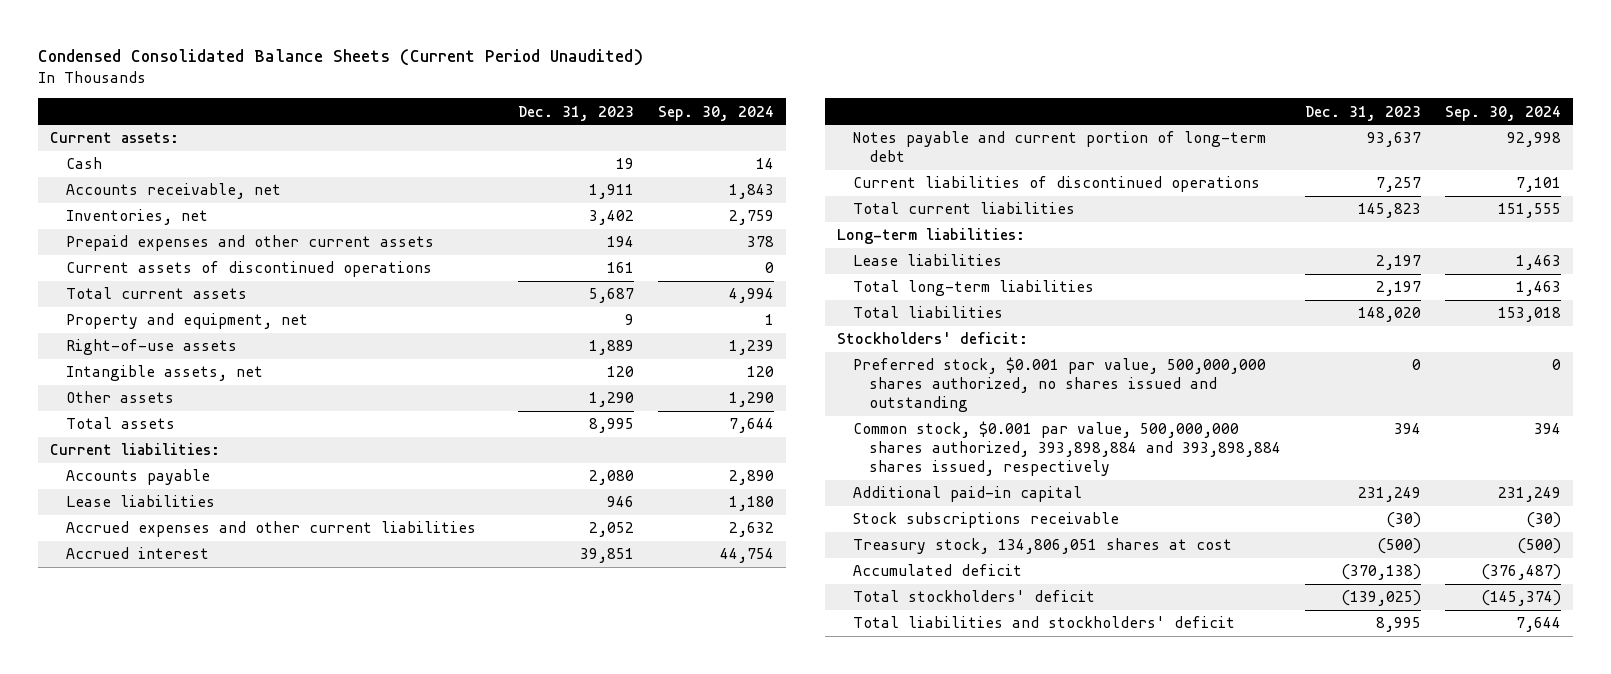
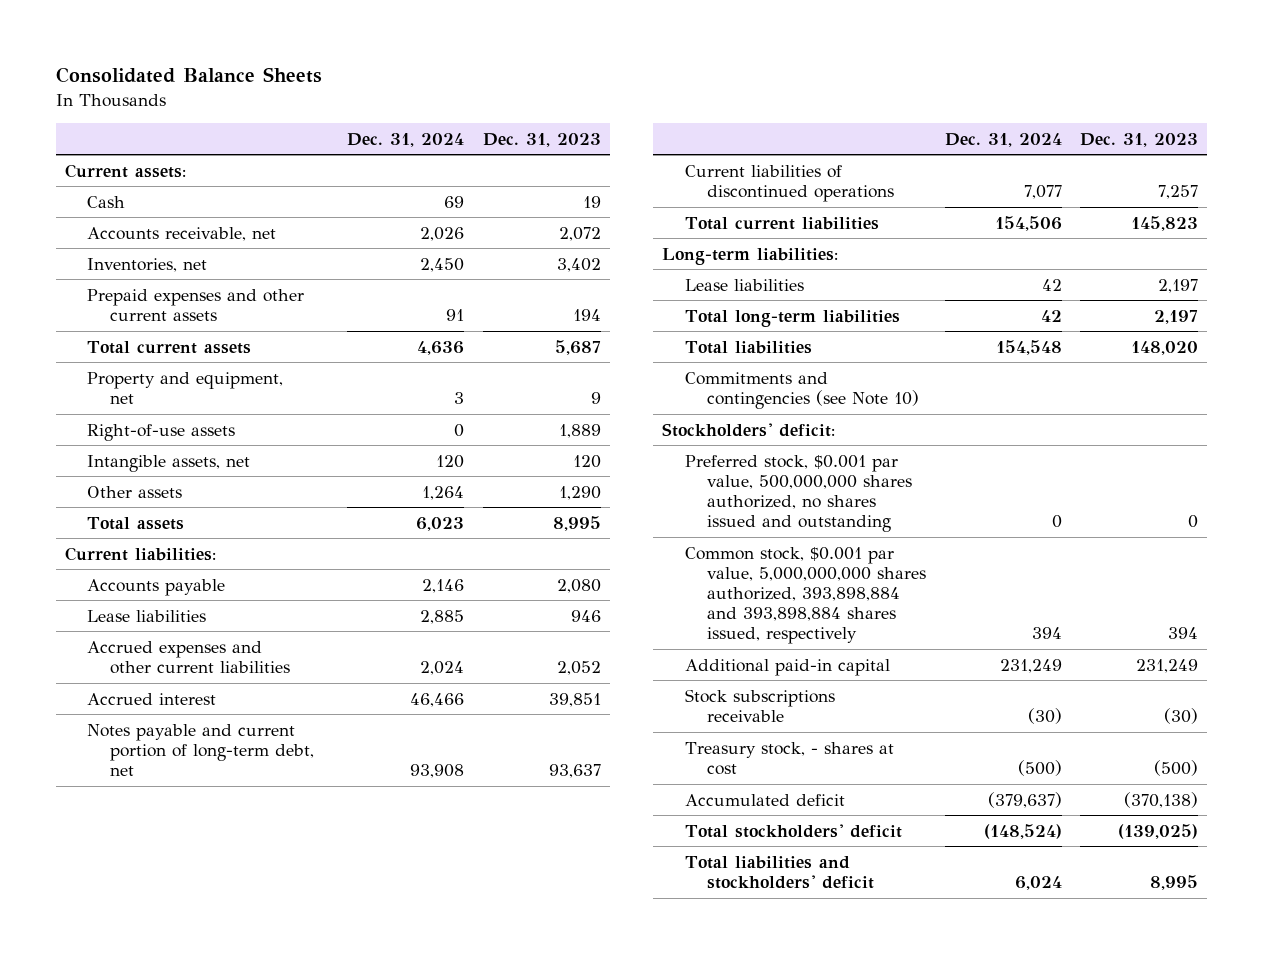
[38,49,644,67] Condensed Consolidated Balance Sheets (Current Period Unaudited) -> [55,67,322,84] Consolidated Balance Sheets
[658,105,775,121] Sep. 30, 2024 -> none
none -> [347,132,465,147] Dec. 31, 2024
[589,184,635,200] 1,911 -> [558,226,601,241] 2,072
[66,261,433,278] Current assets of discontinued operations -> none
[852,131,1266,163] Notes payable and current portion of long-term debt -> [87,723,315,777] Notes payable and current portion of long-term debt, net
none -> [684,371,920,409] Commitments and contingencies (see Note 10)
[852,421,1281,477] Common stock, $0.001 par value, 500,000,000 shares authorized, 393,898,884 and 393,898,884 shares issued, respectively -> [684,546,927,645] Common stock, $0.001 par value, 5,000,000,000 shares authorized, 393,898,884 and 393,898,884 shares issued, respectively
[852,538,1232,555] Treasury stock, 134,806,051 shares at cost -> [684,741,894,775] Treasury stock, - shares at cost

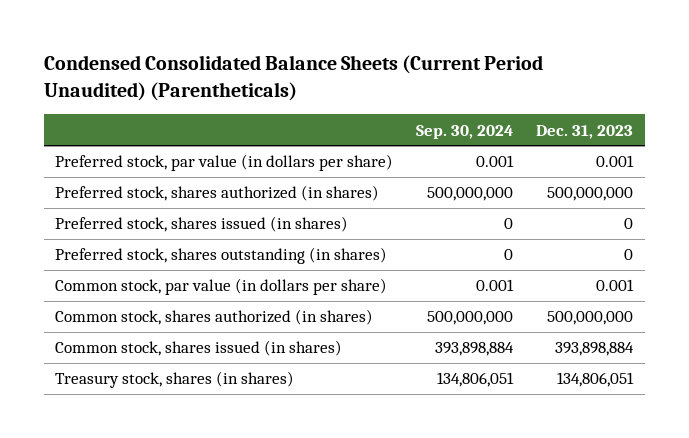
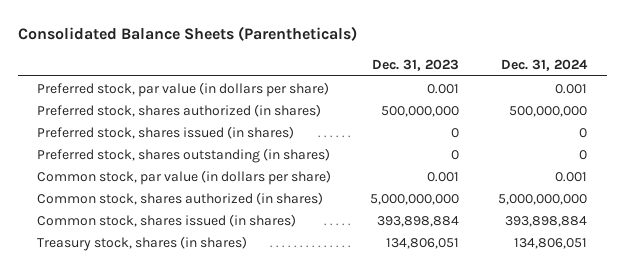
[43,55,543,102] Condensed Consolidated Balance Sheets (Current Period Unaudited) (Parentheticals) -> [17,26,357,42] Consolidated Balance Sheets (Parentheticals)
[416,124,514,139] Sep. 30, 2024 -> none
none -> [501,58,589,71] Dec. 31, 2024
[547,311,634,326] 500,000,000 -> [370,193,460,205] 5,000,000,000

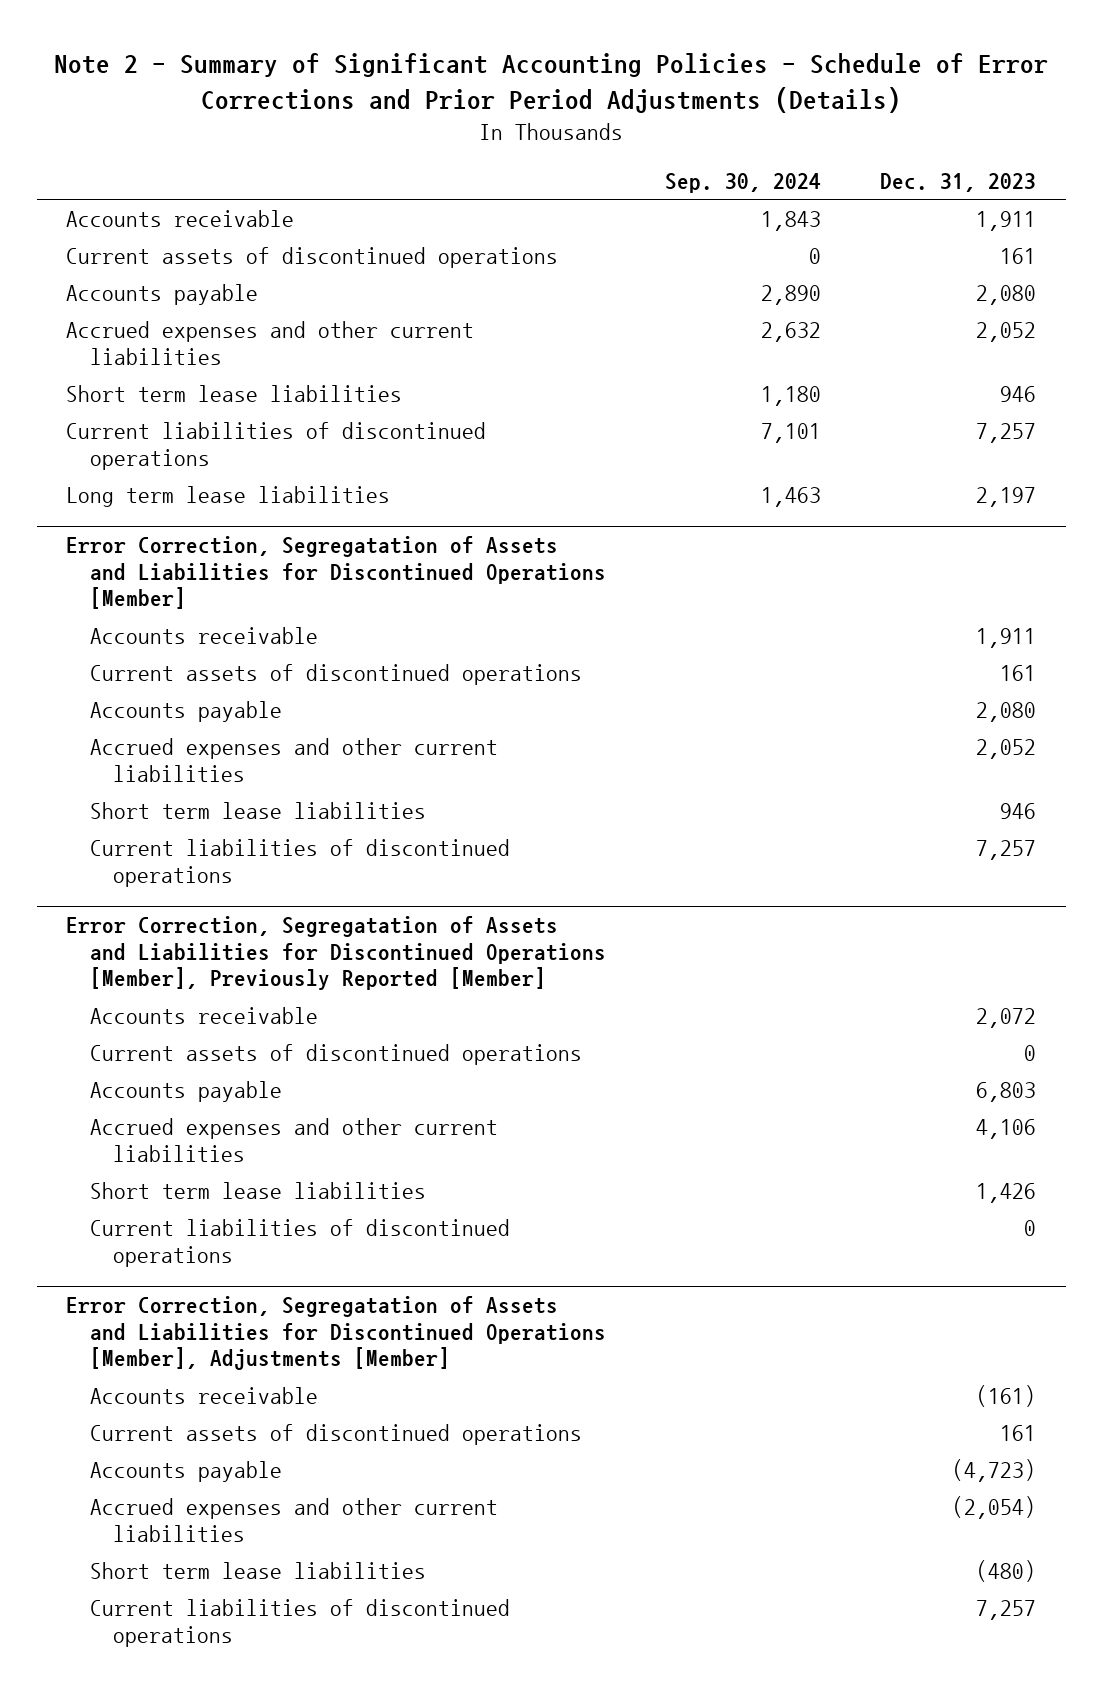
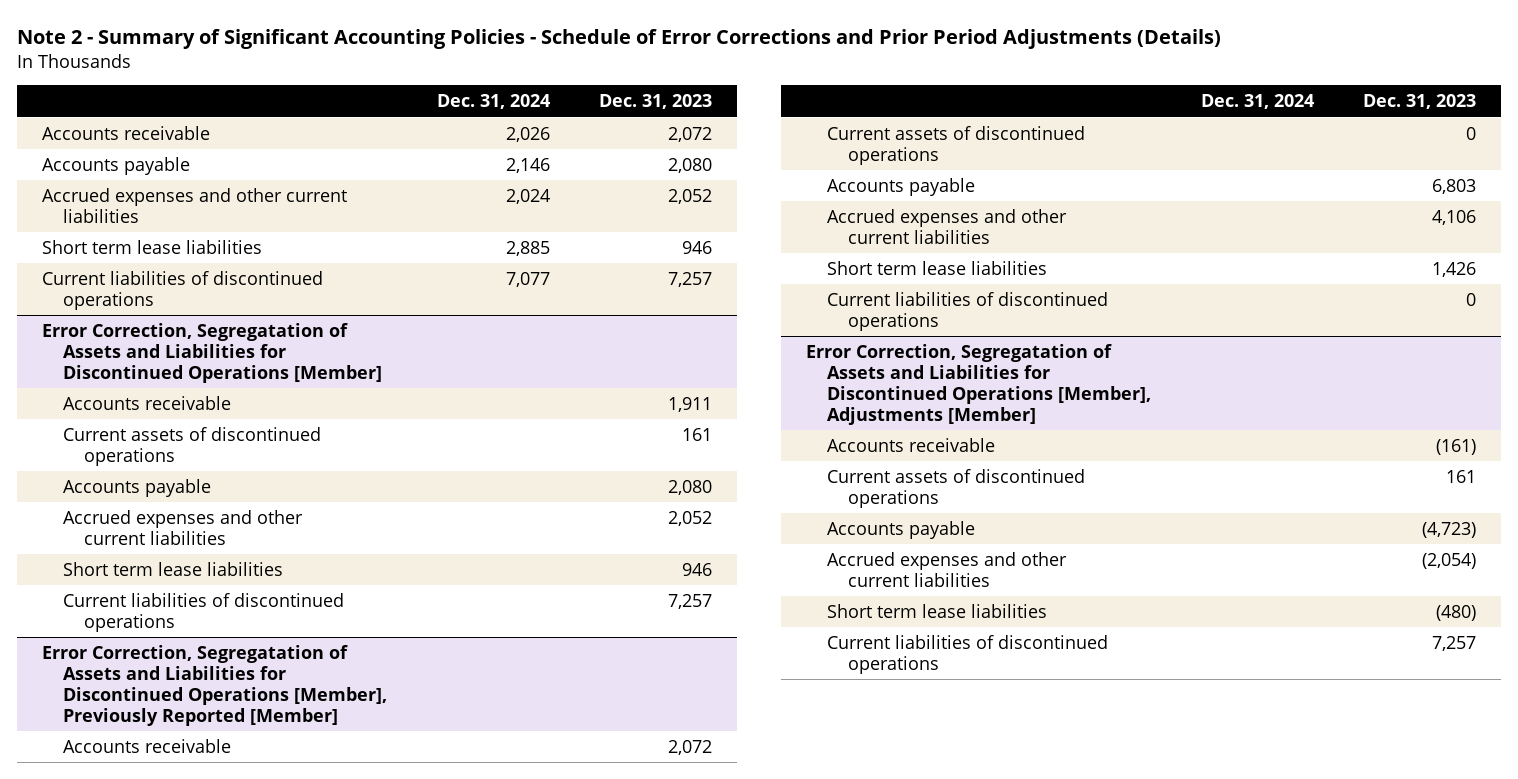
[665,172,822,193] Sep. 30, 2024 -> none
none -> [436,94,550,110] Dec. 31, 2024
[66,247,559,269] Current assets of discontinued operations -> none
[976,211,1037,232] 1,911 -> [668,126,713,142] 2,072
[66,486,391,508] Long term lease liabilities -> none

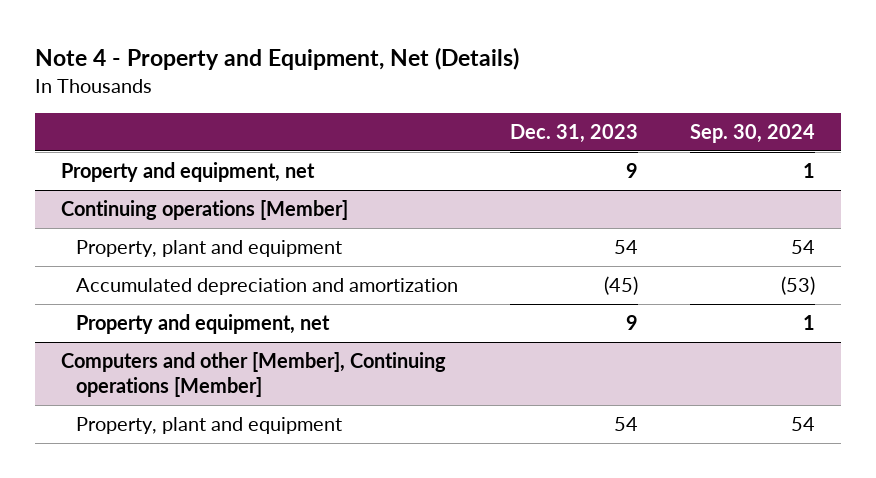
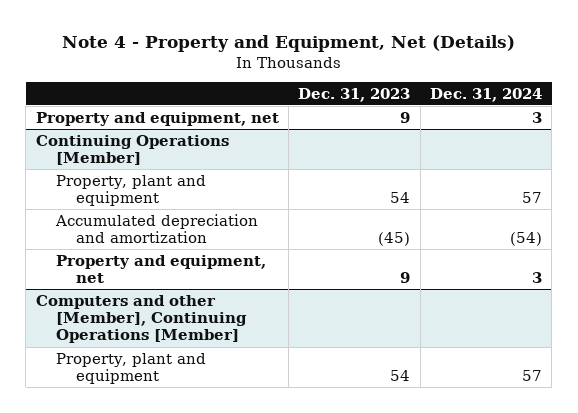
[690,123,816,143] Sep. 30, 2024 -> none
none -> [429,87,542,102] Dec. 31, 2024
[60,200,348,221] Continuing operations [Member] -> [35,134,229,166] Continuing Operations [Member]
[60,352,446,398] Computers and other [Member], Continuing operations [Member] -> [35,294,247,344] Computers and other [Member], Continuing Operations [Member]

